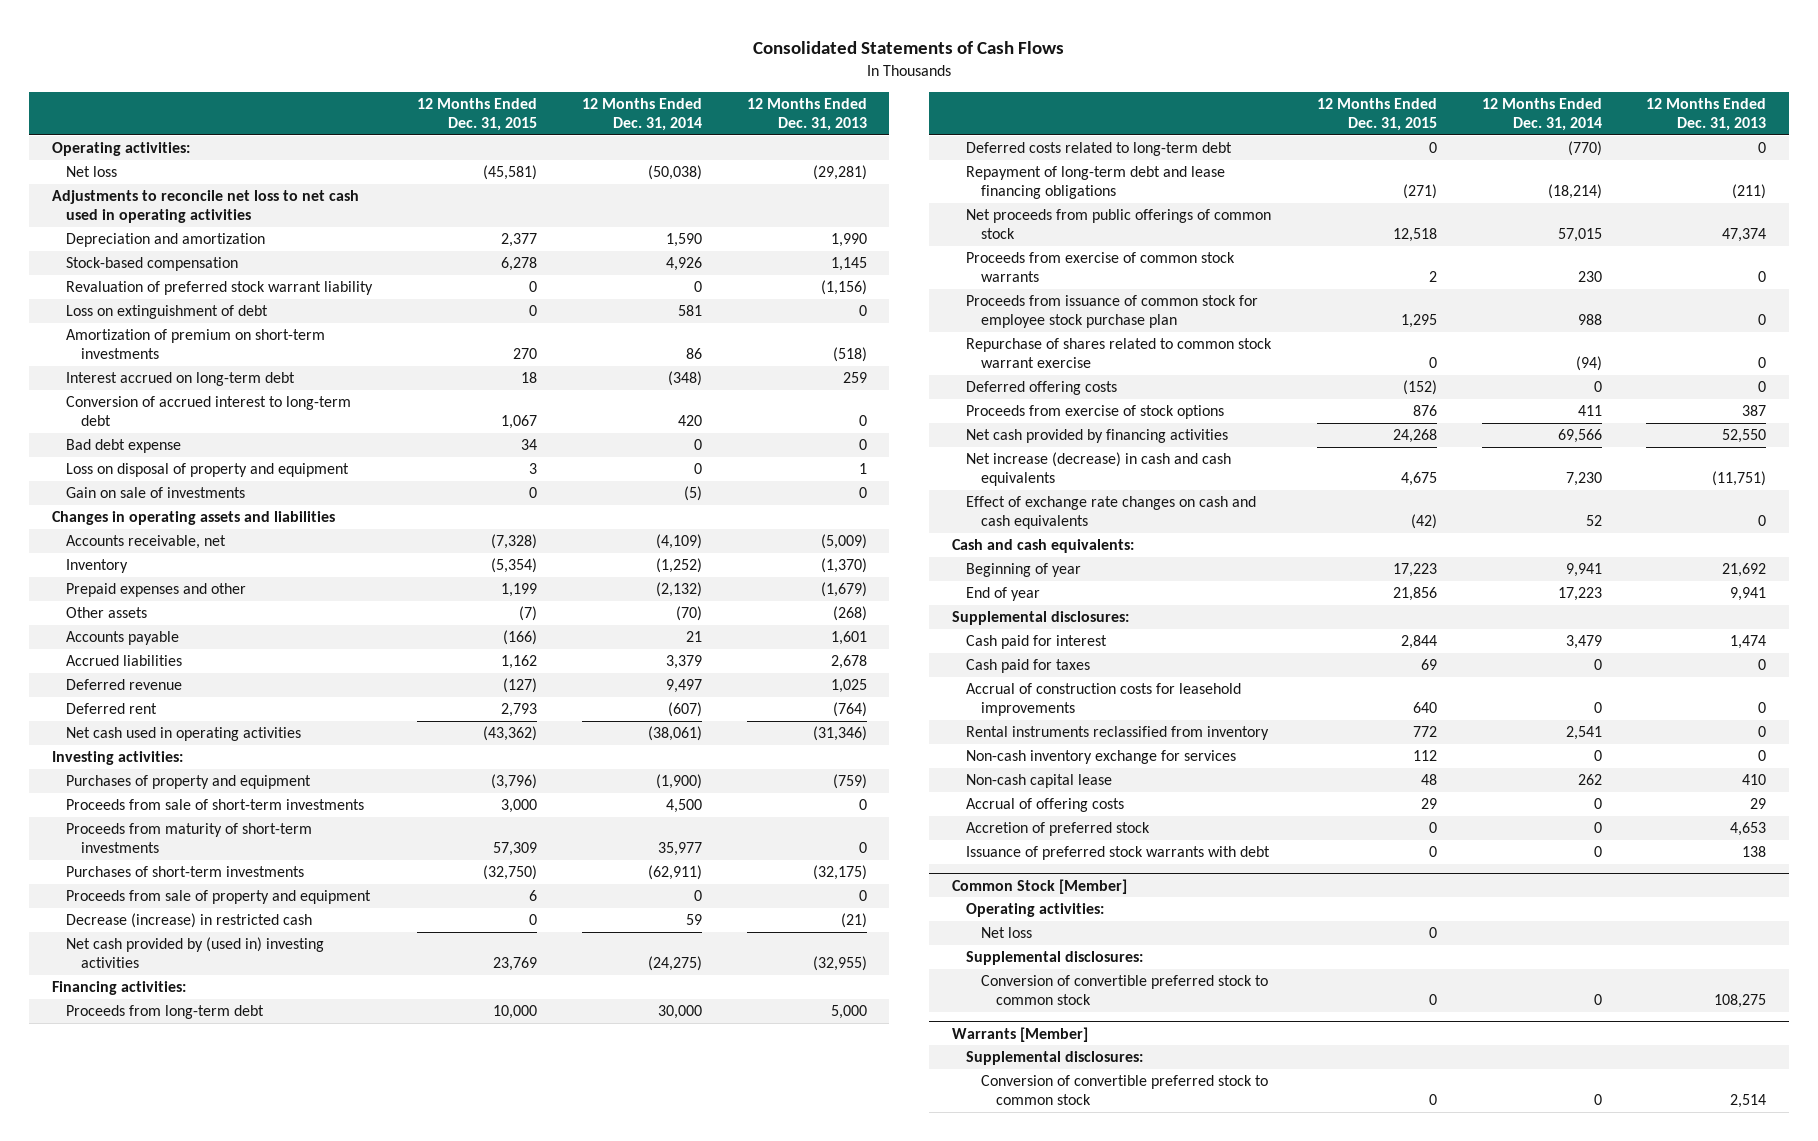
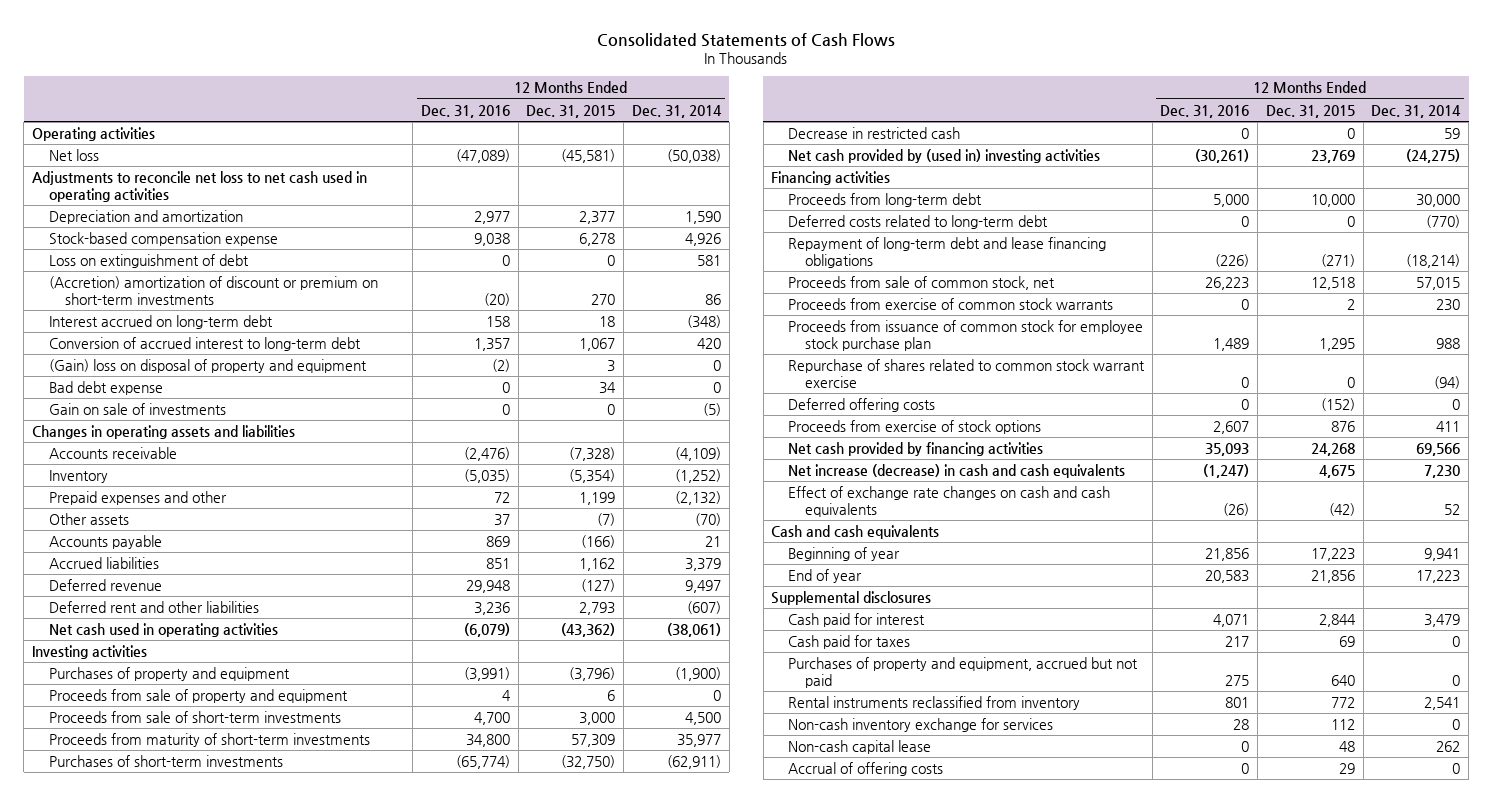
[746,98,867,132] 12 Months Ended Dec. 31, 2013 -> none
none -> [421,104,511,118] Dec. 31, 2016
[51,142,190,157] Operating activities: -> [31,126,155,141] Operating activities
[66,281,374,296] Revaluation of preferred stock warrant liability -> none
[66,257,239,272] Stock-based compensation -> [48,231,278,246] Stock-based compensation expense
[66,329,326,360] Amortization of premium on short-term investments -> [48,275,378,305] (Accretion) amortization of discount or premium on short-term investments
none -> [48,358,367,373] (Gain) loss on disposal of property and equipment
[66,463,350,478] Loss on disposal of property and equipment -> none
[66,535,227,550] Accounts receivable, net -> [48,446,177,459] Accounts receivable
[66,703,158,715] Deferred rent -> [48,600,259,613] Deferred rent and other liabilities
[51,751,183,766] Investing activities: -> [31,644,147,659] Investing activities
[66,890,372,905] Proceeds from sale of property and equipment -> [48,688,348,703] Proceeds from sale of property and equipment
[66,913,313,929] Decrease (increase) in restricted cash -> [788,126,961,139] Decrease in restricted cash
[51,981,186,996] Financing activities: -> [771,170,891,185] Financing activities
[966,209,1272,240] Net proceeds from public offerings of common stock -> [788,275,1056,290] Proceeds from sale of common stock, net
[951,539,1134,554] Cash and cash equivalents: -> [771,524,940,539] Cash and cash equivalents
[951,611,1129,626] Supplemental disclosures: -> [771,590,932,605] Supplemental disclosures
[966,683,1242,717] Accrual of construction costs for leasehold improvements -> none
none -> [788,656,1139,688] Purchases of property and equipment, accrued but not paid
[966,822,1151,837] Accretion of preferred stock -> none
[966,846,1271,861] Issuance of preferred stock warrants with debt -> none
[951,878,1127,894] Common Stock [Member] -> none
[966,903,1105,918] Operating activities: -> none
[980,927,1032,939] Net loss -> none
[966,951,1144,966] Supplemental disclosures: -> none
[980,975,1268,1006] Conversion of convertible preferred stock to common stock -> none
[951,1026,1088,1042] Warrants [Member] -> none
[966,1051,1144,1066] Supplemental disclosures: -> none
[980,1075,1268,1106] Conversion of convertible preferred stock to common stock -> none

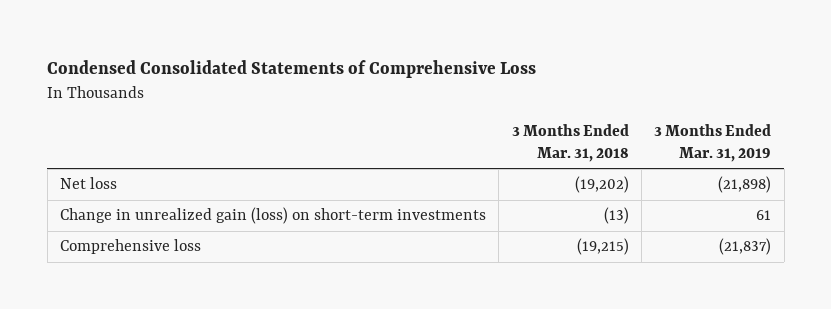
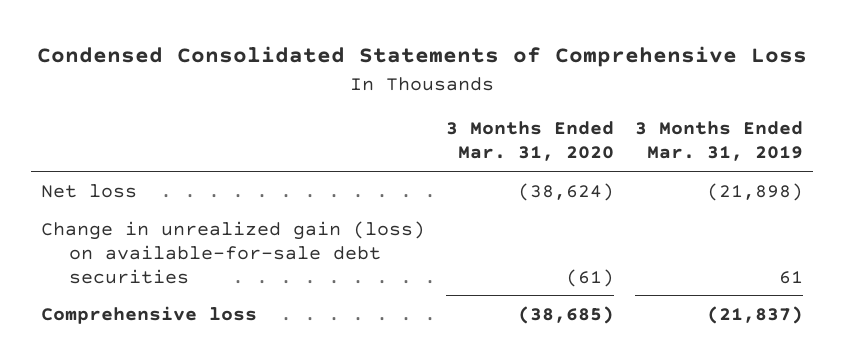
[511,123,629,162] 3 Months Ended Mar. 31, 2018 -> none
none -> [446,121,615,162] 3 Months Ended Mar. 31, 2020
[59,207,486,225] Change in unrealized gain (loss) on short-term investments -> [41,220,426,284] Change in unrealized gain (loss) on available-for-sale debt securities

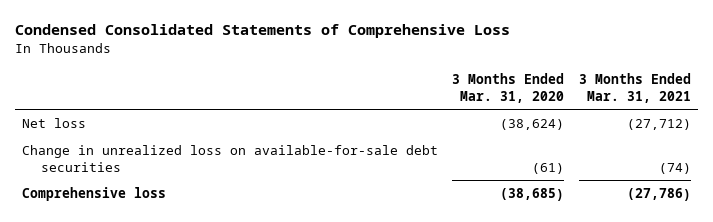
[634,121,803,162] 3 Months Ended Mar. 31, 2019 -> none
none -> [578,73,691,103] 3 Months Ended Mar. 31, 2021
[41,220,426,284] Change in unrealized gain (loss) on available-for-sale debt securities -> [22,145,439,172] Change in unrealized loss on available-for-sale debt securities

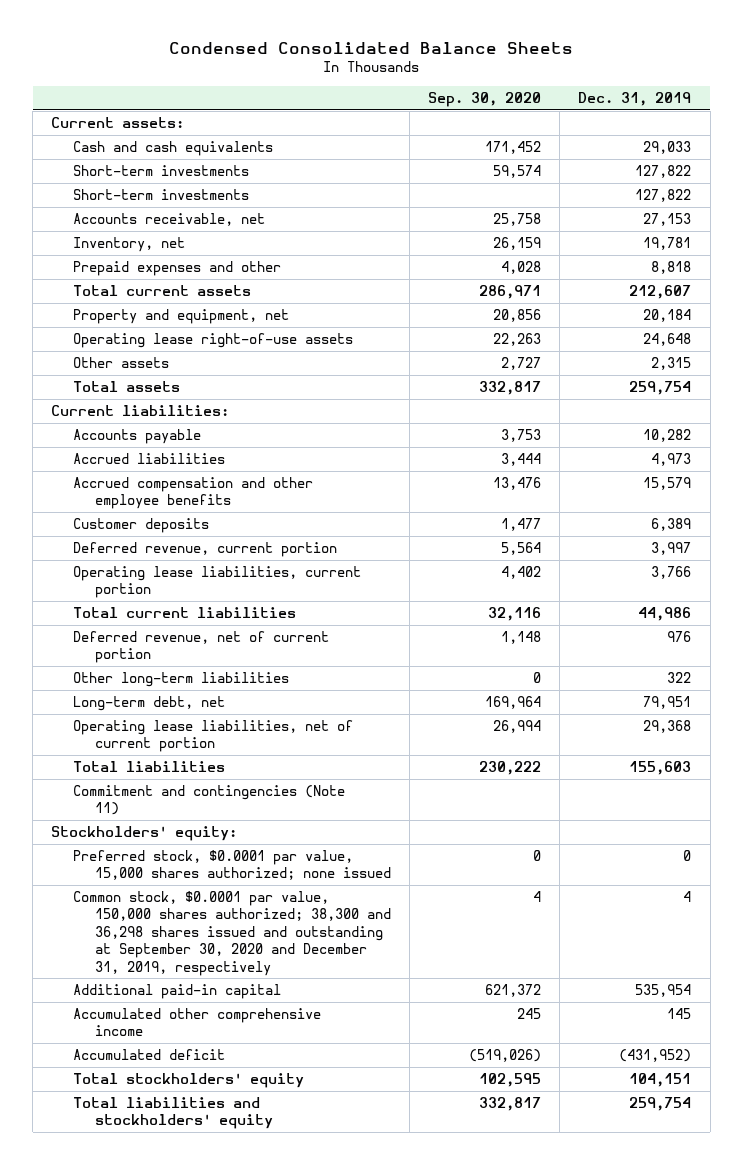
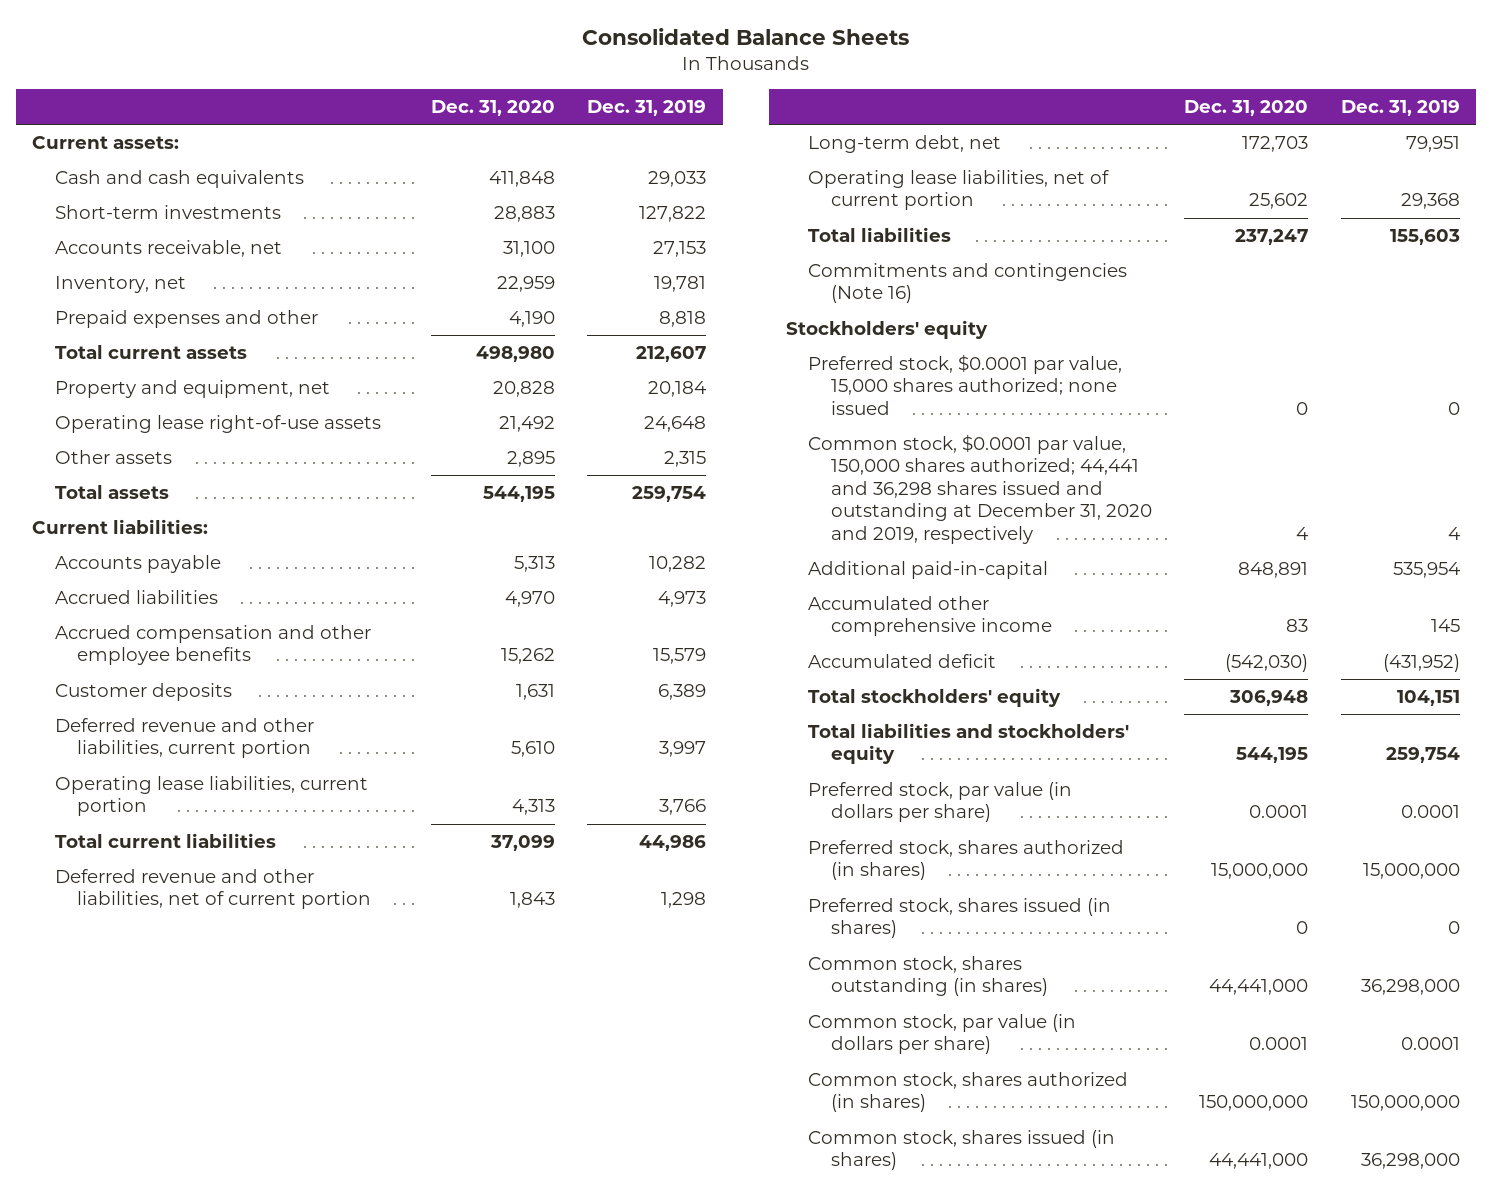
[169,41,574,54] Condensed Consolidated Balance Sheets -> [582,28,910,46] Consolidated Balance Sheets
[427,92,541,108] Sep. 30, 2020 -> none
none -> [430,100,555,117] Dec. 31, 2020
[72,189,249,201] Short-term investments -> none
[72,542,337,558] Deferred revenue, current portion -> [54,718,314,759] Deferred revenue and other liabilities, current portion
[72,672,289,688] Other long-term liabilities -> none
[72,631,329,664] Deferred revenue, net of current portion -> [54,869,372,910] Deferred revenue and other liabilities, net of current portion
[667,631,692,643] 976 -> [661,892,707,909] 1,298
[72,785,345,816] Commitment and contingencies (Note 11) -> [808,263,1128,304] Commitments and contingencies (Note 16)
[51,826,238,842] Stockholders' equity: -> [785,320,988,340] Stockholders' equity
[72,891,391,976] Common stock, $0.0001 par value, 150,000 shares authorized; 38,300 and 36,298 shares issued and outstanding at September 30, 2020 and December 31, 2019, respectively -> [808,434,1152,544] Common stock, $0.0001 par value, 150,000 shares authorized; 44,441 and 36,298 shares issued and outstanding at December 31, 2020 and 2019, respectively
[72,984,281,1000] Additional paid-in capital -> [808,561,1049,580] Additional paid-in-capital
none -> [808,782,1073,823] Preferred stock, par value (in dollars per share)
none -> [808,840,1125,881] Preferred stock, shares authorized (in shares)
none -> [808,898,1112,939] Preferred stock, shares issued (in shares)
none -> [808,956,1048,997] Common stock, shares outstanding (in shares)
none -> [808,1014,1077,1055] Common stock, par value (in dollars per share)
none -> [808,1072,1129,1113] Common stock, shares authorized (in shares)
none -> [808,1130,1116,1171] Common stock, shares issued (in shares)

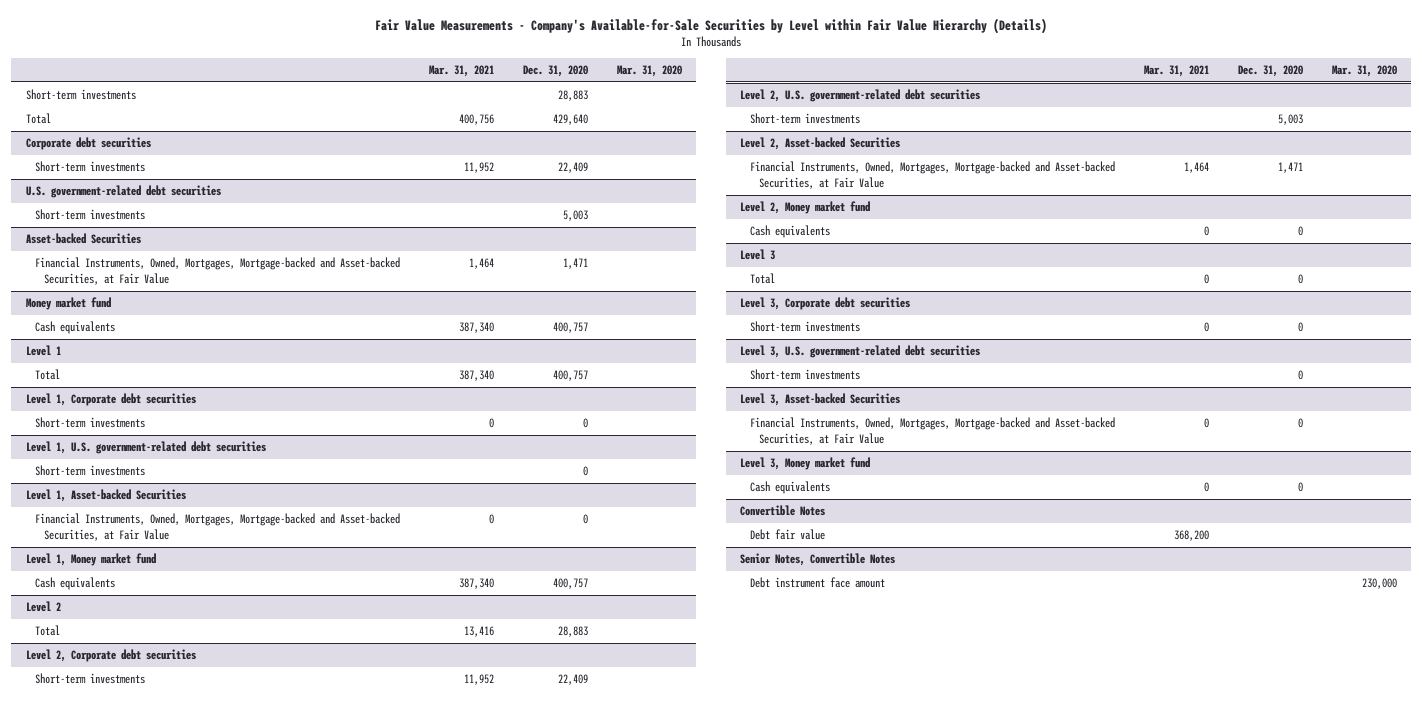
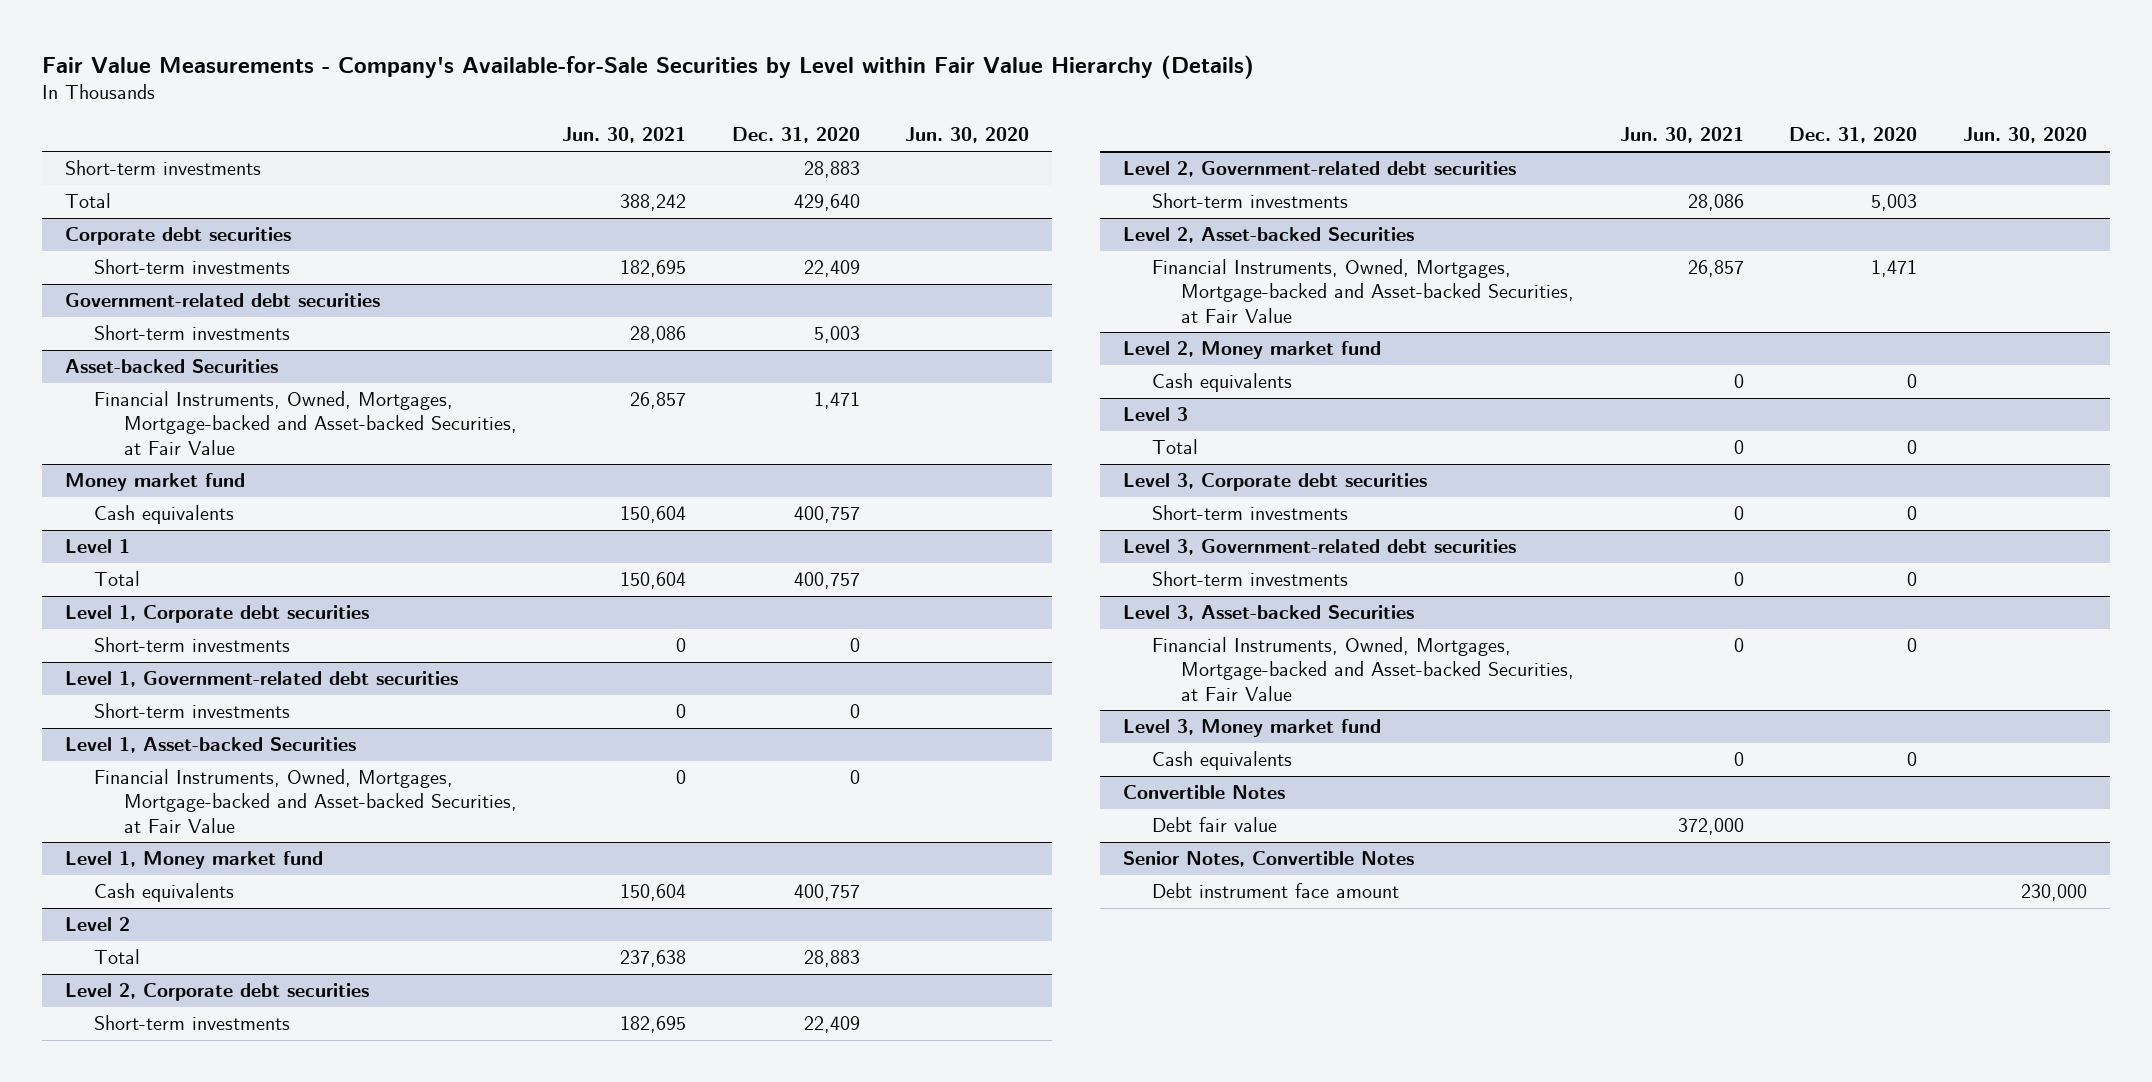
[428,64,494,77] Mar. 31, 2021 -> none
[616,64,682,77] Mar. 31, 2020 -> none
none -> [562,127,687,144] Jun. 30, 2021
none -> [904,127,1029,144] Jun. 30, 2020
[25,185,221,199] U.S. government-related debt securities -> [65,293,381,308] Government-related debt securities
[25,441,266,455] Level 1, U.S. government-related debt securities -> [65,671,459,688] Level 1, Government-related debt securities
[740,89,981,103] Level 2, U.S. government-related debt securities -> [1123,161,1517,178] Level 2, Government-related debt securities
[740,345,981,359] Level 3, U.S. government-related debt securities -> [1123,539,1517,556] Level 3, Government-related debt securities

